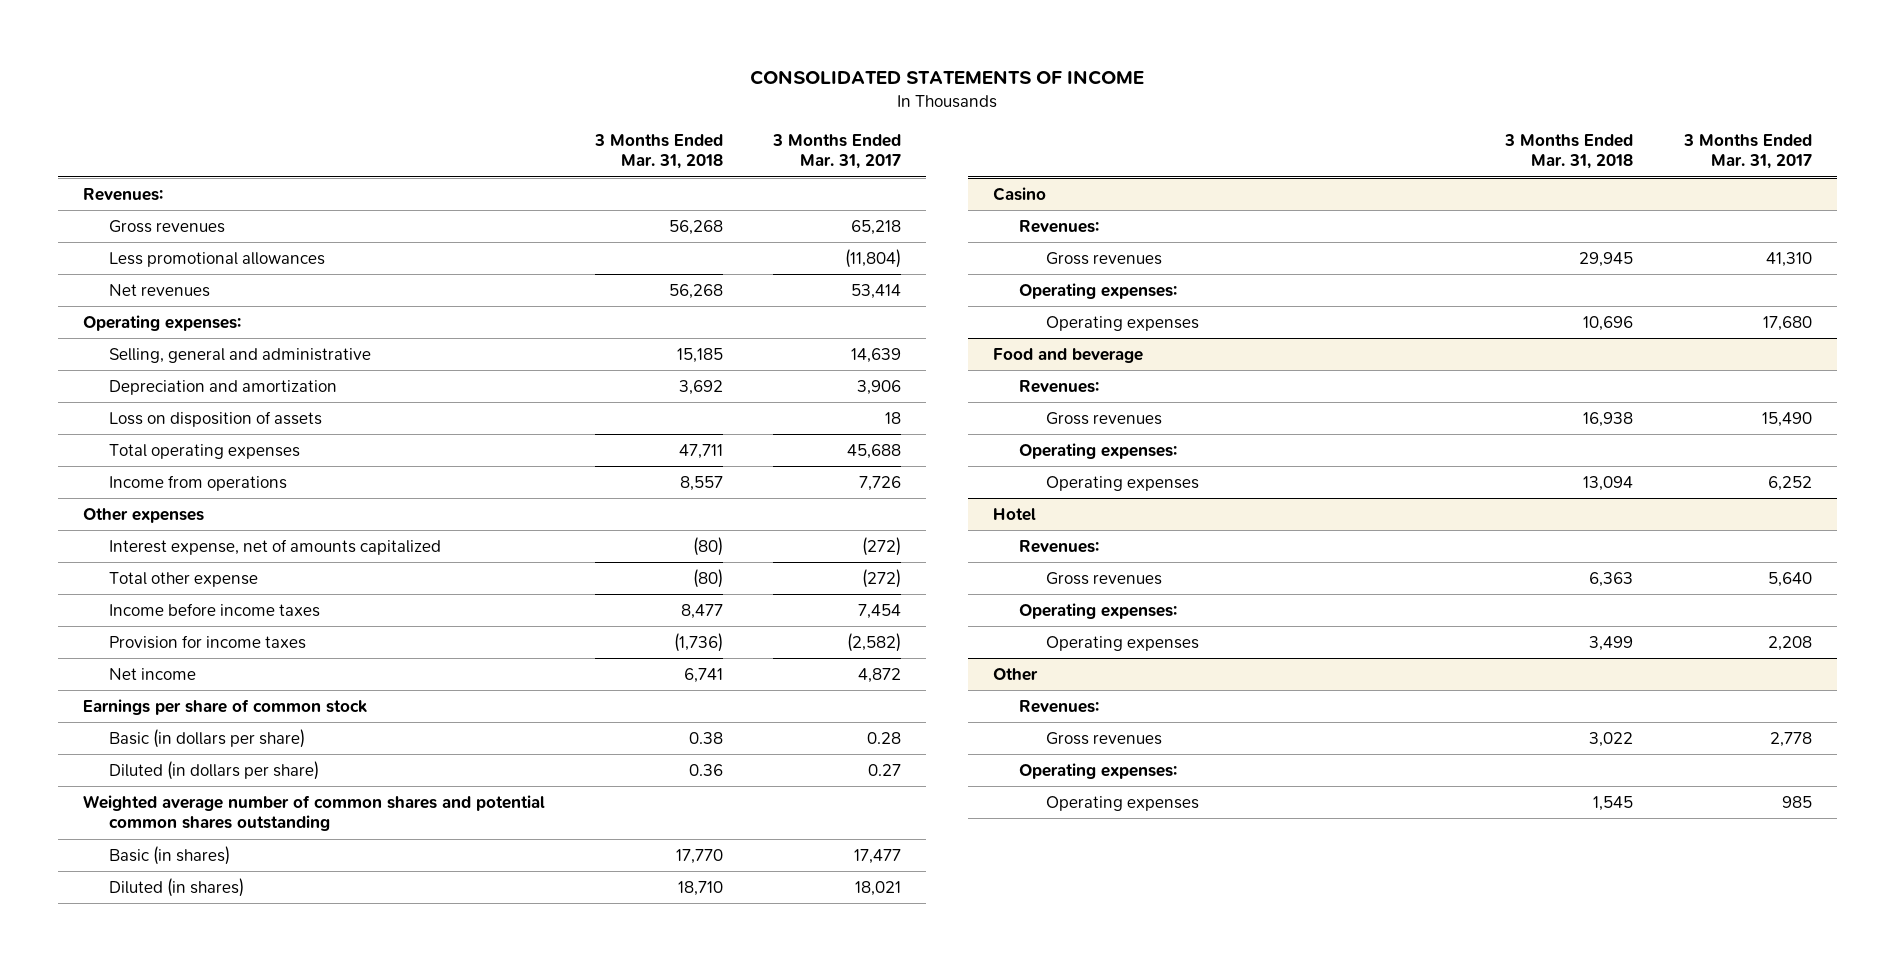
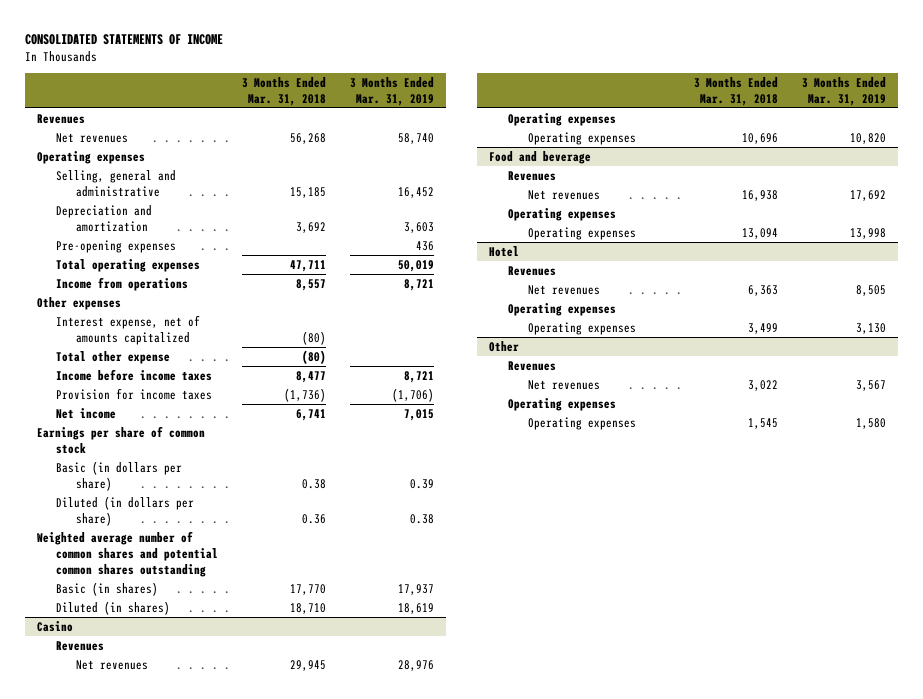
[772,133,902,170] 3 Months Ended Mar. 31, 2017 -> none
none -> [350,76,435,106] 3 Months Ended Mar. 31, 2019
[109,219,226,233] Gross revenues -> none
[109,251,326,267] Less promotional allowances -> none
[82,187,163,201] Revenues: -> [36,113,85,124] Revenues
[82,314,241,331] Operating expenses: -> [36,150,145,164] Operating expenses
[109,410,323,427] Loss on disposition of assets -> none
none -> [56,239,177,253] Pre-opening expenses
[1019,219,1100,233] Revenues: -> [56,640,105,651] Revenues
[1045,251,1162,265] Gross revenues -> [75,659,148,670] Net revenues
[1019,282,1178,299] Operating expenses: -> [508,112,617,126] Operating expenses
[1019,379,1100,393] Revenues: -> [508,170,557,181] Revenues
[1045,411,1162,425] Gross revenues -> [527,189,600,200] Net revenues
[1019,442,1178,459] Operating expenses: -> [508,207,617,221] Operating expenses
[1019,539,1100,553] Revenues: -> [508,265,557,276] Revenues
[1045,571,1162,585] Gross revenues -> [527,284,600,295] Net revenues
[1019,602,1178,619] Operating expenses: -> [508,302,617,316] Operating expenses
[1019,699,1100,713] Revenues: -> [508,360,557,371] Revenues
[1045,731,1162,745] Gross revenues -> [527,379,600,390] Net revenues
[1019,762,1178,779] Operating expenses: -> [508,397,617,411] Operating expenses

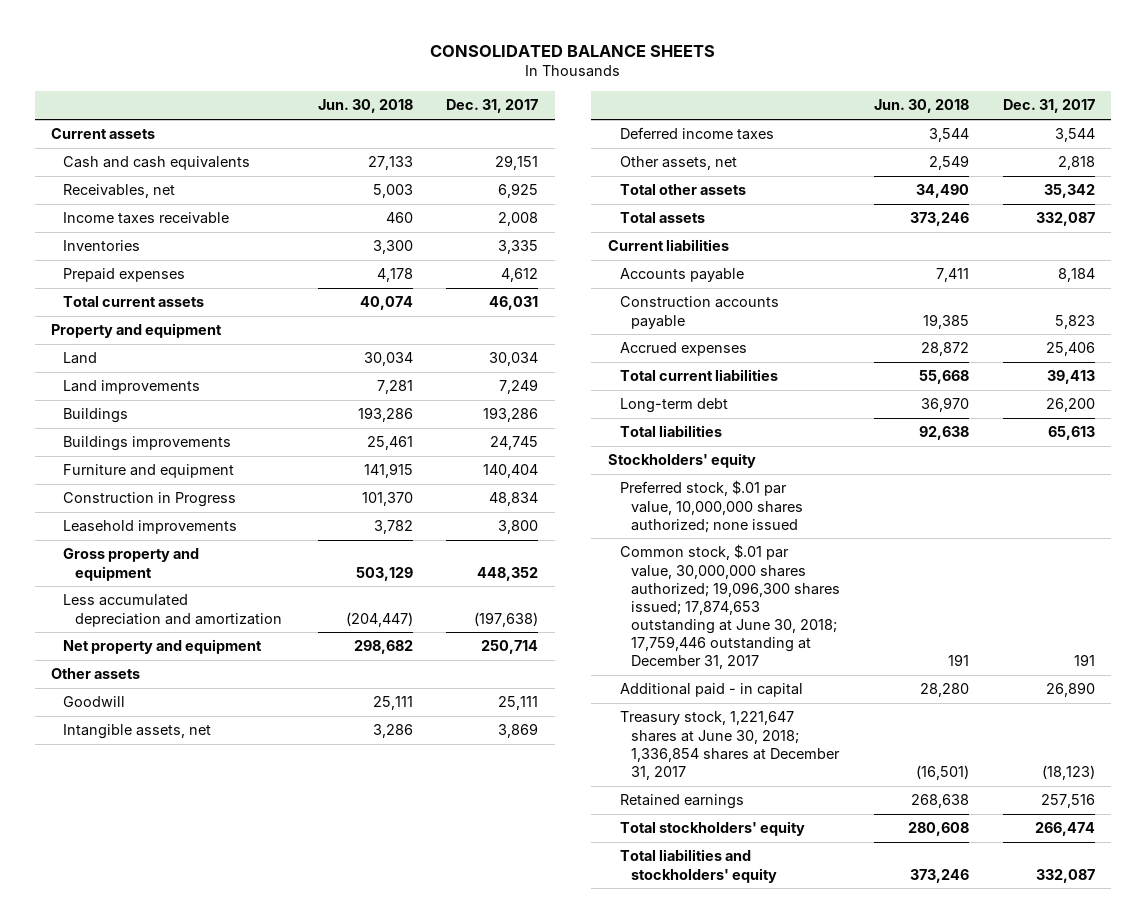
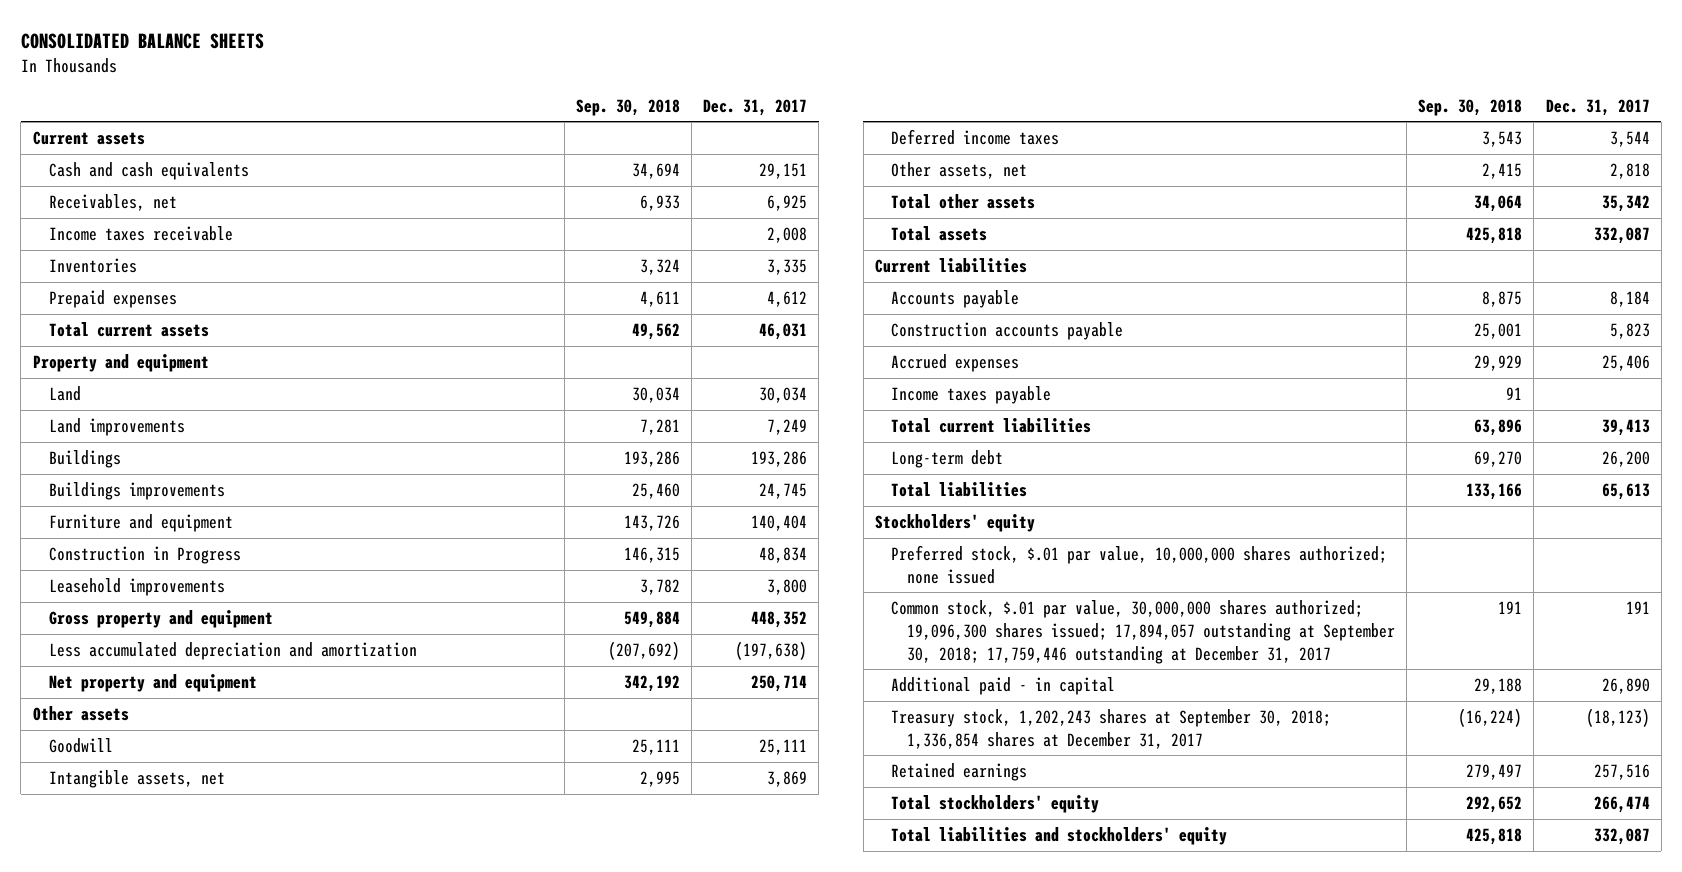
[317,99,413,114] Jun. 30, 2018 -> none
none -> [576,98,681,116] Sep. 30, 2018
none -> [890,385,1051,404] Income taxes payable
[619,544,841,670] Common stock, $.01 par value, 30,000,000 shares authorized; 19,096,300 shares issued; 17,874,653 outstanding at June 30, 2018; 17,759,446 outstanding at December 31, 2017 -> [890,599,1395,664] Common stock, $.01 par value, 30,000,000 shares authorized; 19,096,300 shares issued; 17,894,057 outstanding at September 30, 2018; 17,759,446 outstanding at December 31, 2017
[619,711,841,780] Treasury stock, 1,221,647 shares at June 30, 2018; 1,336,854 shares at December 31, 2017 -> [890,708,1331,749] Treasury stock, 1,202,243 shares at September 30, 2018; 1,336,854 shares at December 31, 2017

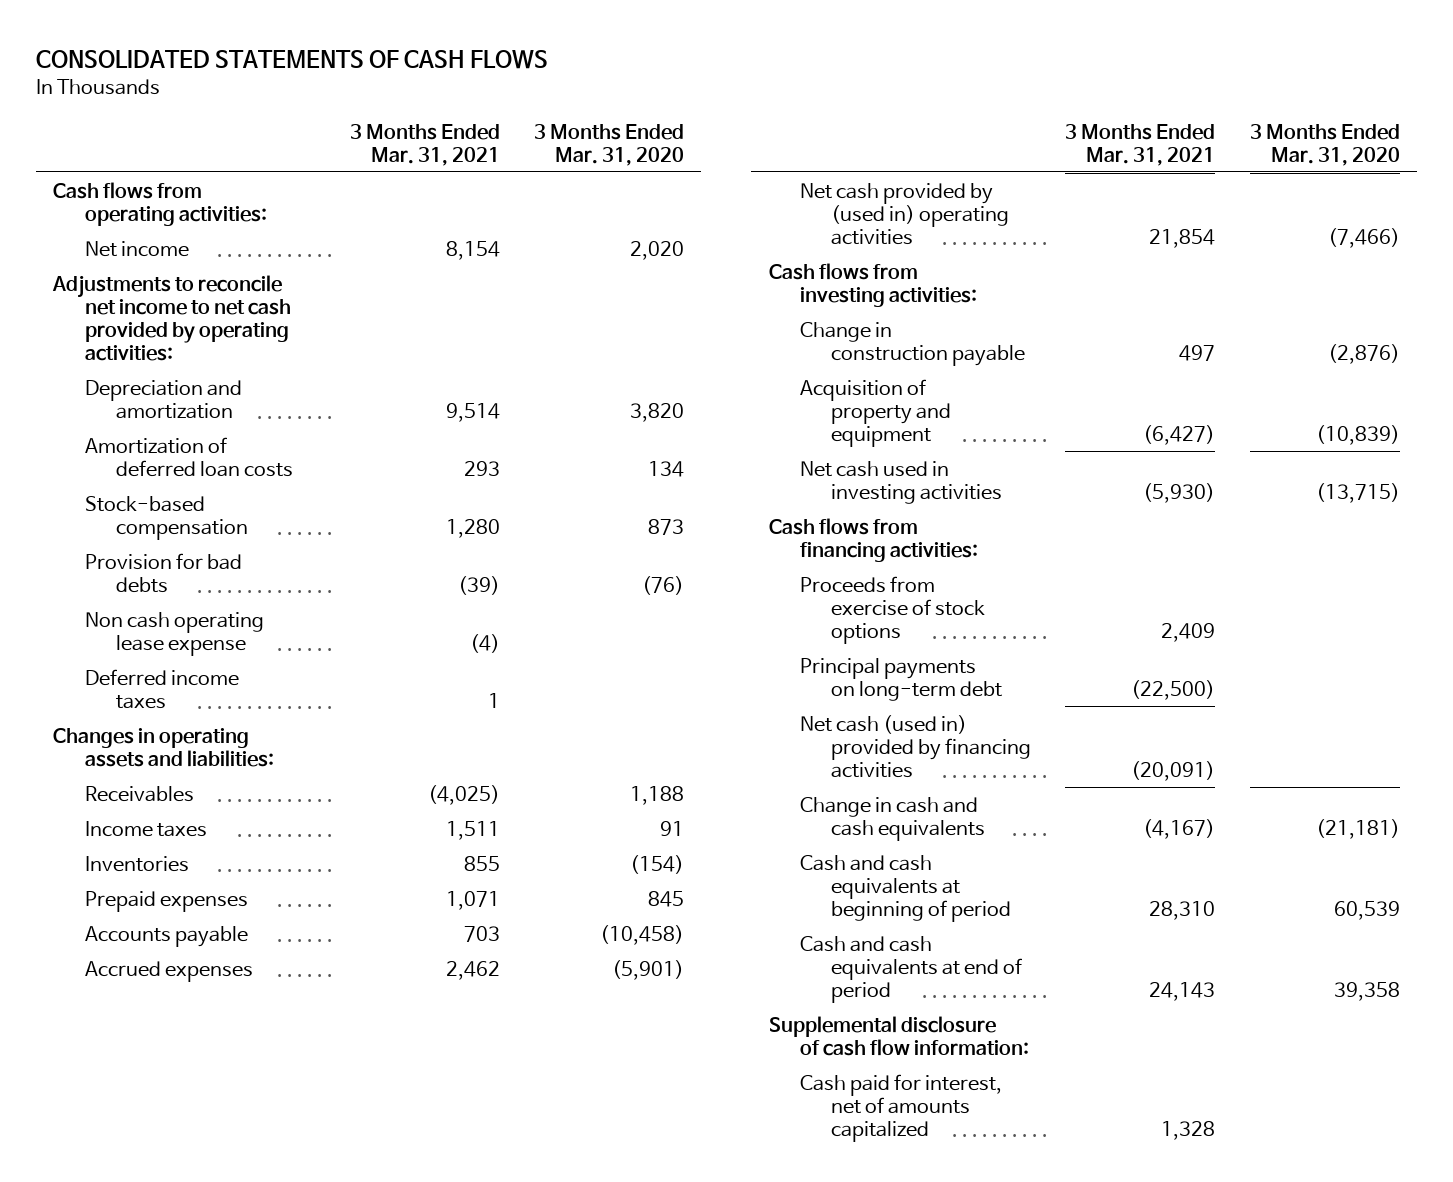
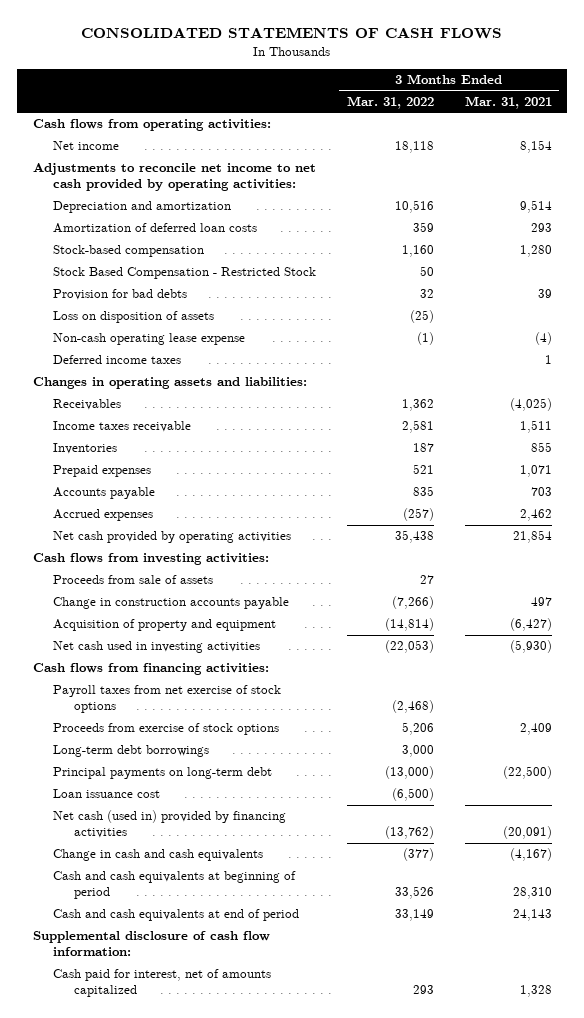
[534,123,685,166] 3 Months Ended Mar. 31, 2020 -> none
none -> [347,96,435,110] Mar. 31, 2022
none -> [53,267,317,280] Stock Based Compensation - Restricted Stock
[457,575,500,595] (39) -> [537,289,552,299] 39
none -> [53,311,215,324] Loss on disposition of assets
[84,611,264,656] Non cash operating lease expense -> [53,333,246,346] Non-cash operating lease expense
[84,820,207,837] Income taxes -> [53,421,192,433] Income taxes receivable
[799,182,1009,245] Net cash provided by (used in) operating activities -> [53,531,292,544] Net cash provided by operating activities
none -> [53,575,214,585] Proceeds from sale of assets
[799,321,1025,366] Change in construction payable -> [53,597,290,610] Change in construction accounts payable
none -> [53,685,282,714] Payroll taxes from net exercise of stock options
none -> [53,745,210,758] Long-term debt borrowings
none -> [53,789,161,799] Loan issuance cost

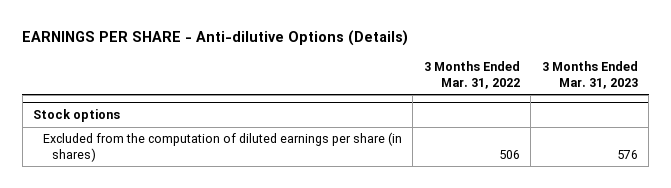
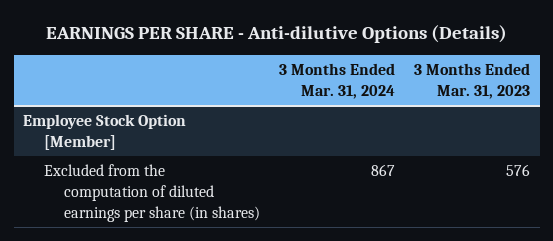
[423,61,520,89] 3 Months Ended Mar. 31, 2022 -> none
none -> [279,63,396,99] 3 Months Ended Mar. 31, 2024
[33,109,121,123] Stock options -> [23,114,187,151] Employee Stock Option [Member]

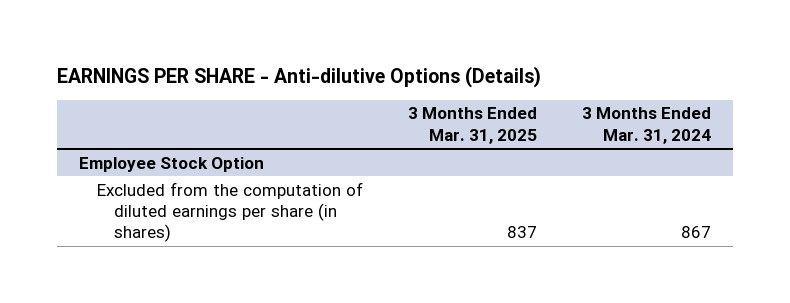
[414,63,531,99] 3 Months Ended Mar. 31, 2023 -> none
none -> [407,107,537,144] 3 Months Ended Mar. 31, 2025
[23,114,187,151] Employee Stock Option [Member] -> [79,156,265,172] Employee Stock Option

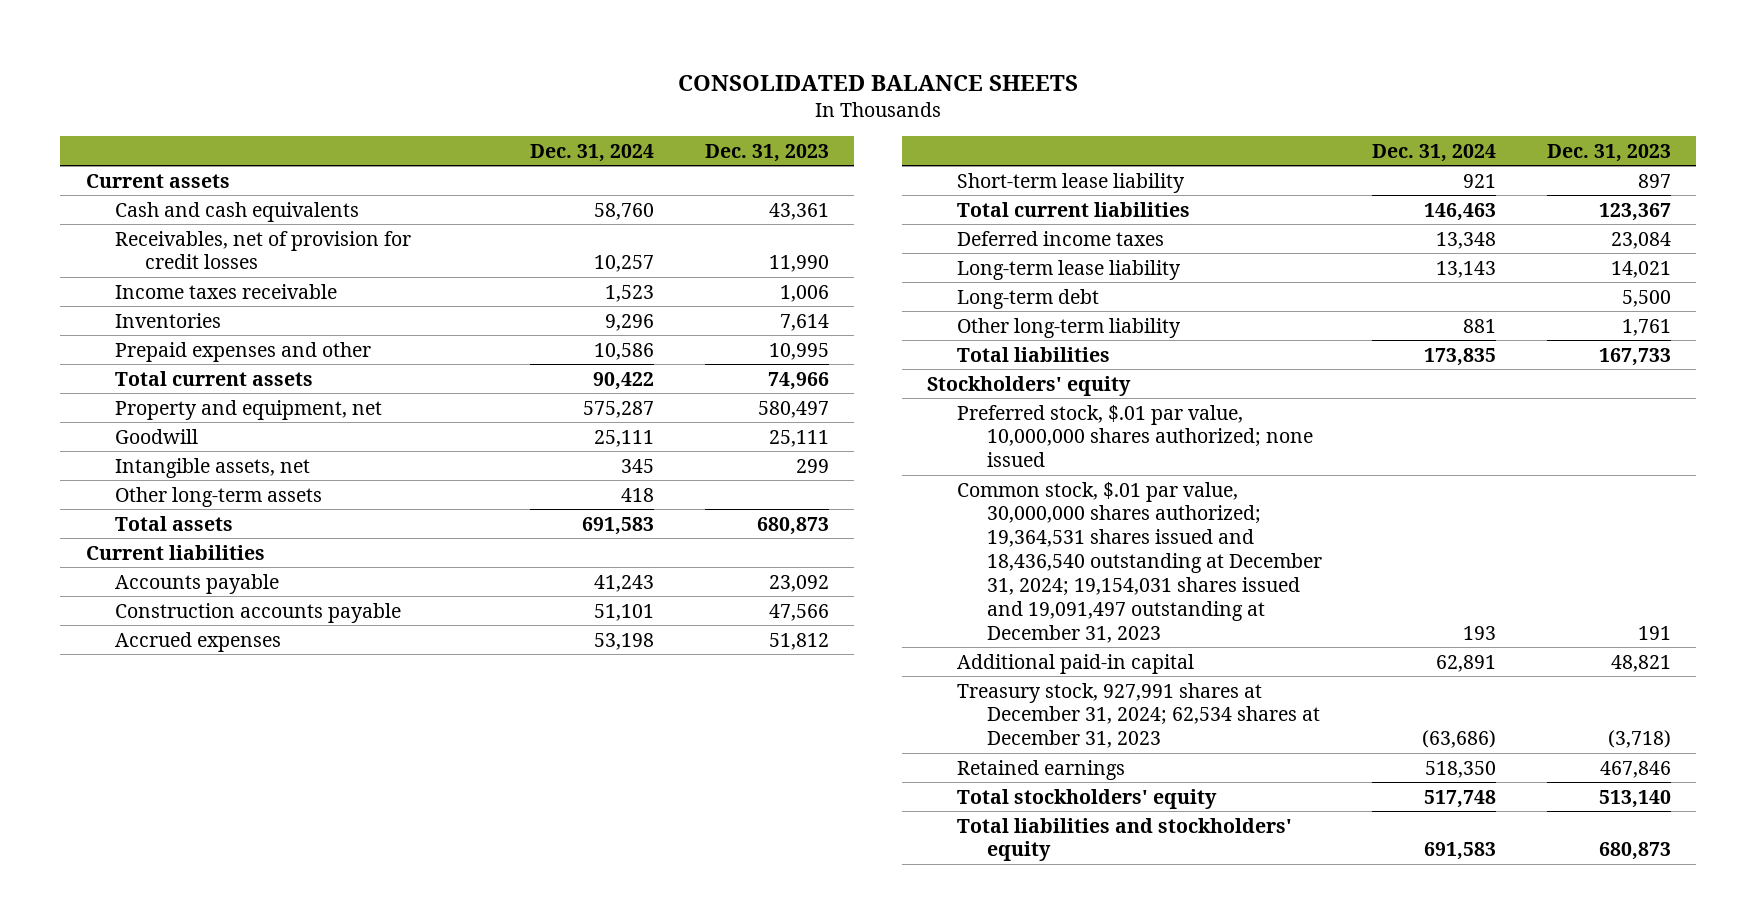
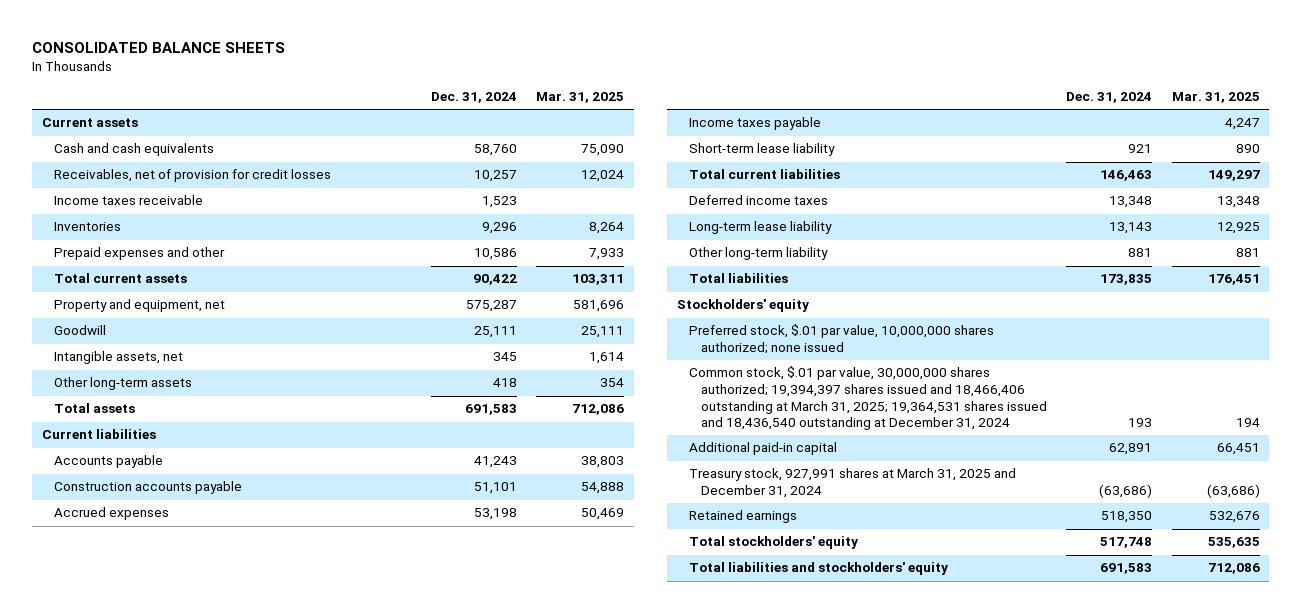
[704,143,829,162] Dec. 31, 2023 -> none
none -> [536,92,625,104] Mar. 31, 2025
none -> [688,117,821,131] Income taxes payable
[957,288,1100,309] Long-term debt -> none
[957,481,1323,643] Common stock, $.01 par value, 30,000,000 shares authorized; 19,364,531 shares issued and 18,436,540 outstanding at December 31, 2024; 19,154,031 shares issued and 19,091,497 outstanding at December 31, 2023 -> [688,366,1047,431] Common stock, $.01 par value, 30,000,000 shares authorized; 19,394,397 shares issued and 18,466,406 outstanding at March 31, 2025; 19,364,531 shares issued and 18,436,540 outstanding at December 31, 2024
[957,682,1321,749] Treasury stock, 927,991 shares at December 31, 2024; 62,534 shares at December 31, 2023 -> [688,468,1016,498] Treasury stock, 927,991 shares at March 31, 2025 and December 31, 2024

